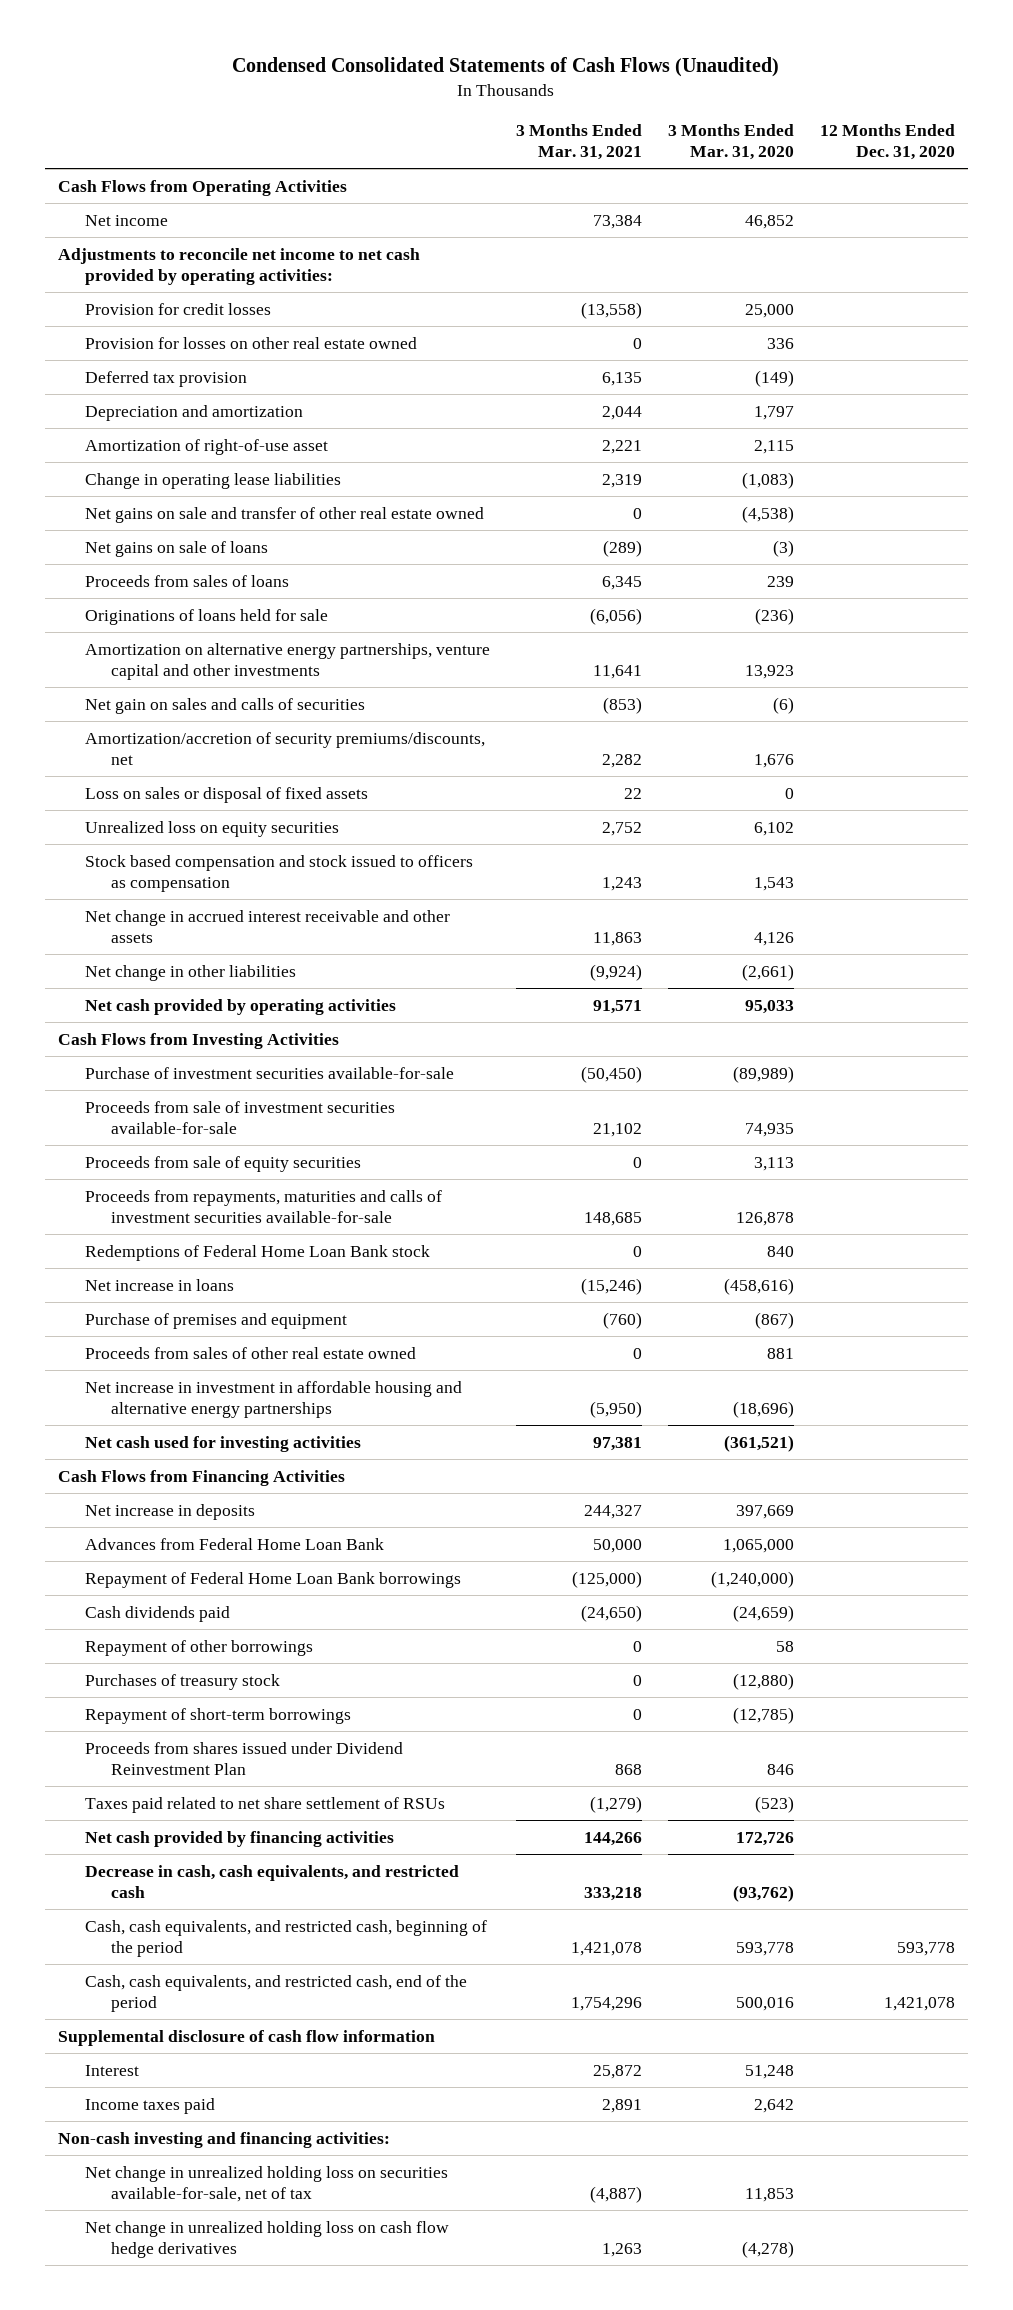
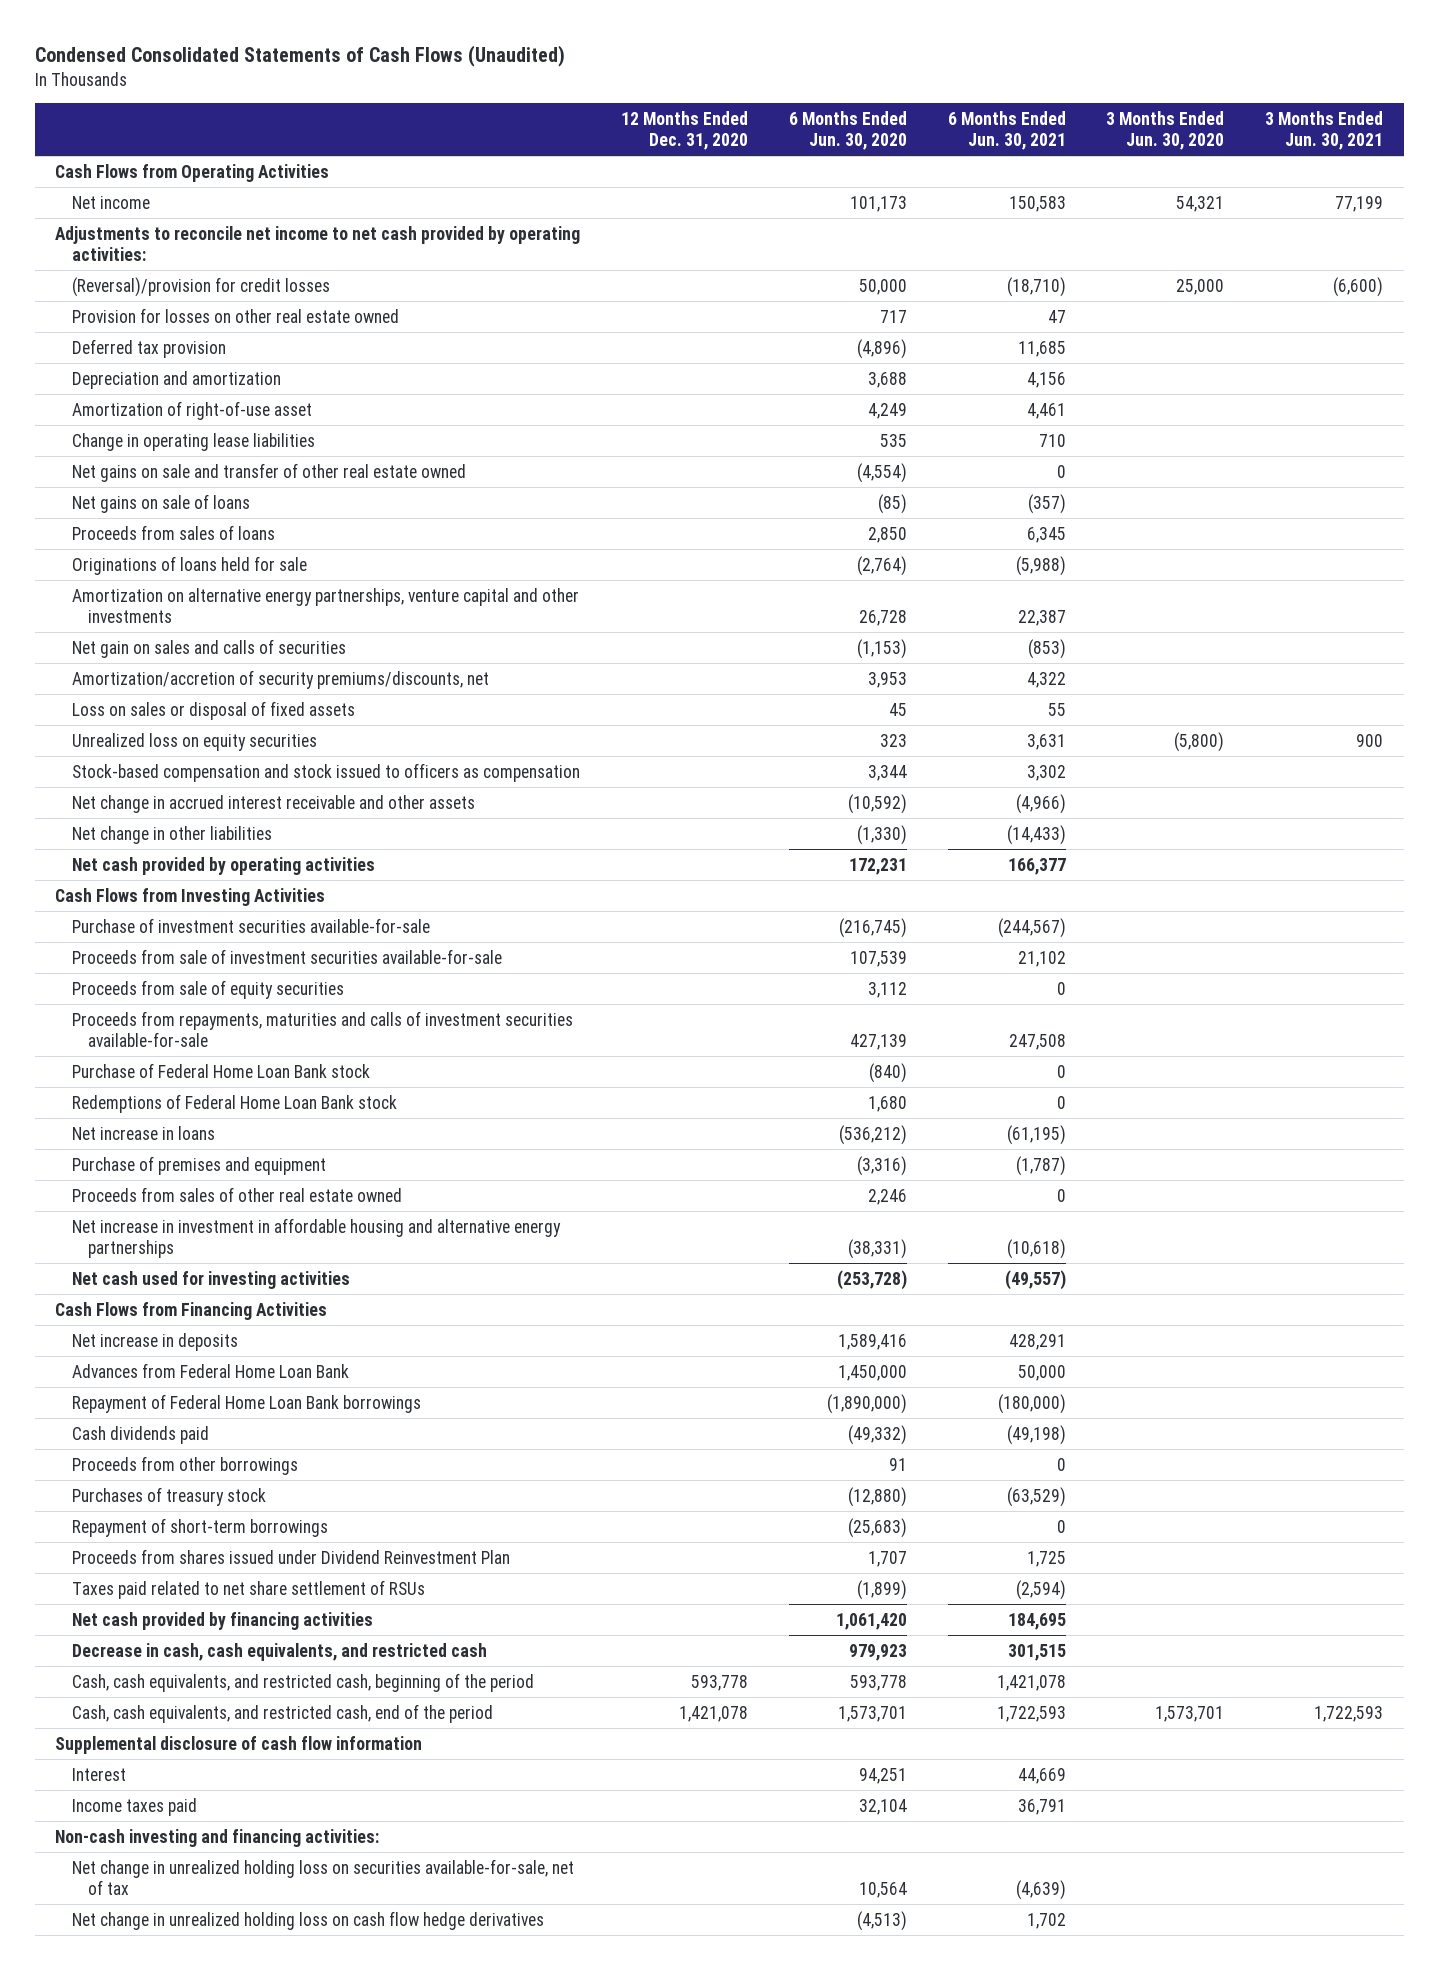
[515,124,642,161] 3 Months Ended Mar. 31, 2021 -> none
[667,124,794,161] 3 Months Ended Mar. 31, 2020 -> none
none -> [788,111,907,151] 6 Months Ended Jun. 30, 2020
none -> [947,111,1066,151] 6 Months Ended Jun. 30, 2021
none -> [1106,111,1225,151] 3 Months Ended Jun. 30, 2020
none -> [1265,111,1384,151] 3 Months Ended Jun. 30, 2021
[84,302,271,315] Provision for credit losses -> [71,276,330,297] (Reversal)/provision for credit losses
[84,854,473,892] Stock based compensation and stock issued to officers as compensation -> [71,762,580,782] Stock-based compensation and stock issued to officers as compensation
none -> [71,1062,370,1078] Purchase of Federal Home Loan Bank stock
[84,1639,313,1656] Repayment of other borrowings -> none
none -> [71,1455,298,1475] Proceeds from other borrowings

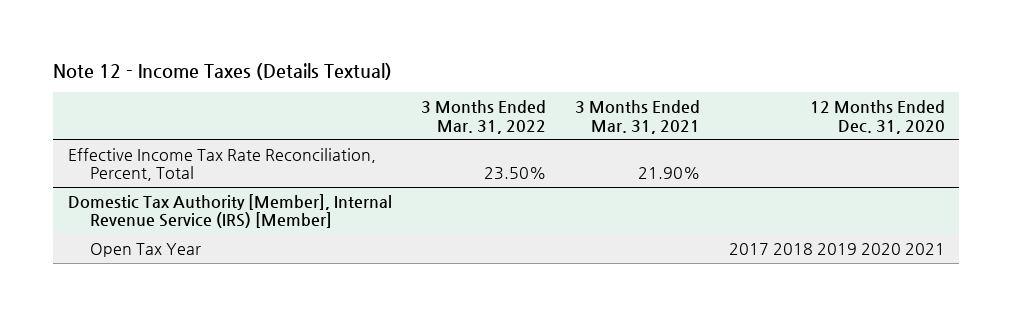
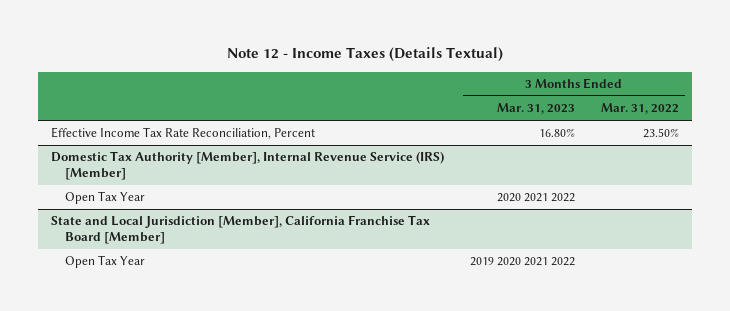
[574,100,700,134] 3 Months Ended Mar. 31, 2021 -> none
[809,100,945,134] 12 Months Ended Dec. 31, 2020 -> none
none -> [496,103,575,115] Mar. 31, 2023
[67,147,376,182] Effective Income Tax Rate Reconciliation, Percent, Total -> [50,127,315,140] Effective Income Tax Rate Reconciliation, Percent
none -> [50,215,430,245] State and Local Jurisdiction [Member], California Franchise Tax Board [Member]
none -> [65,255,146,269] Open Tax Year

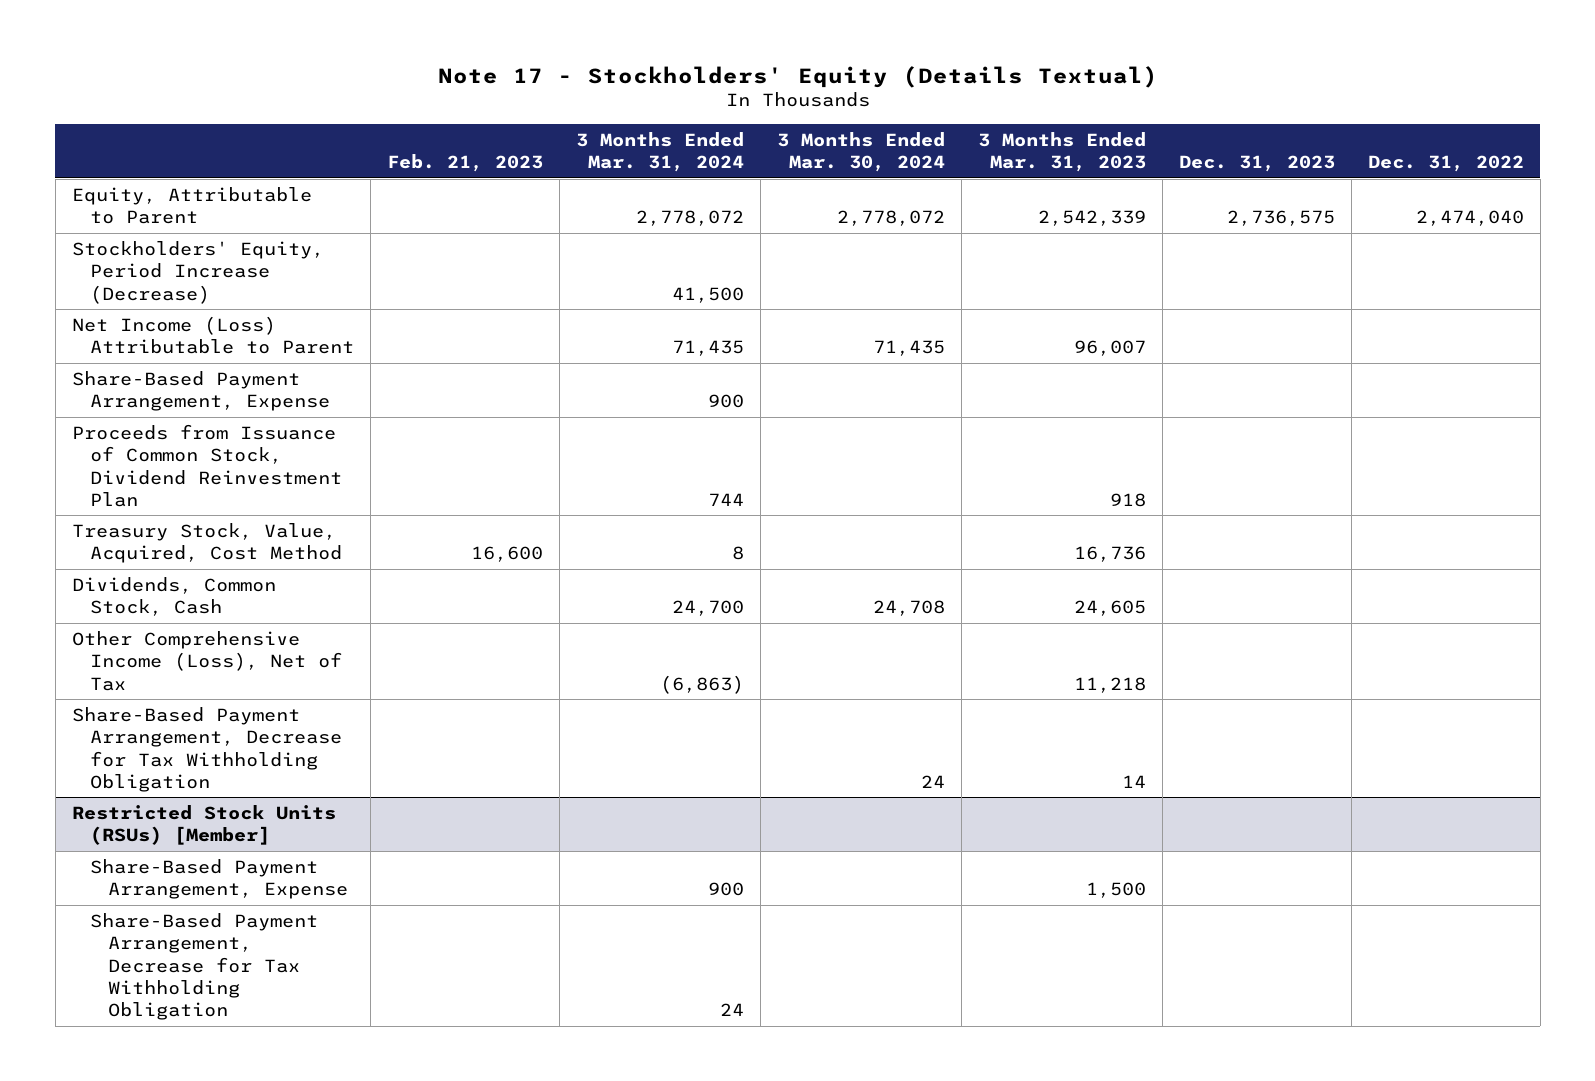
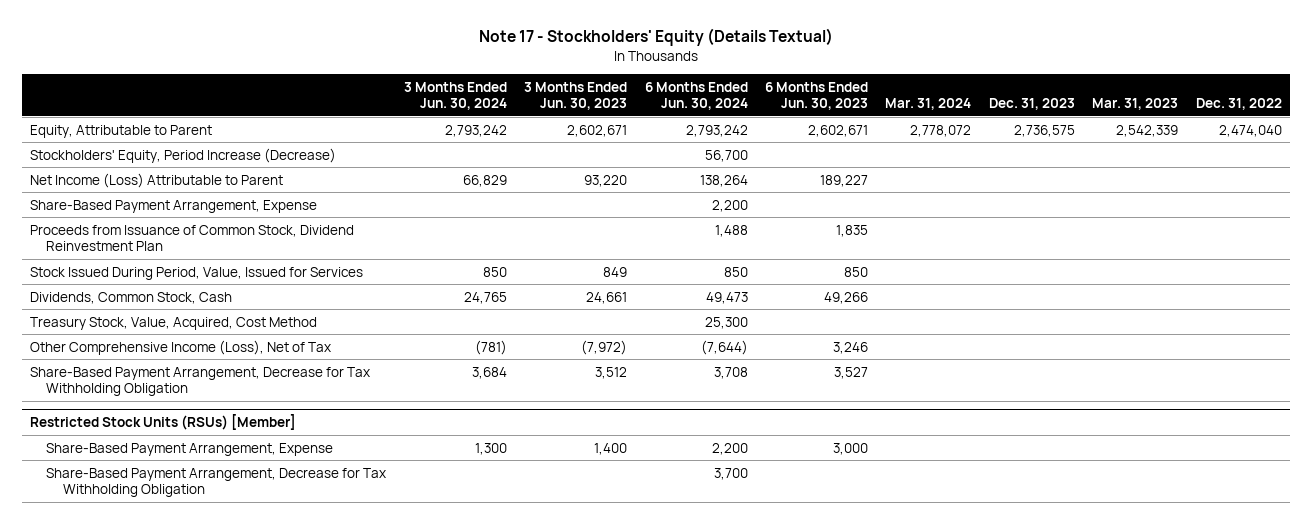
[386,154,543,173] Feb. 21, 2023 -> none
[575,132,744,173] 3 Months Ended Mar. 31, 2024 -> none
[776,132,945,173] 3 Months Ended Mar. 30, 2024 -> none
[977,132,1146,173] 3 Months Ended Mar. 31, 2023 -> none
none -> [403,81,507,111] 3 Months Ended Jun. 30, 2024
none -> [524,81,628,111] 3 Months Ended Jun. 30, 2023
none -> [644,81,748,111] 6 Months Ended Jun. 30, 2024
none -> [765,81,869,111] 6 Months Ended Jun. 30, 2023
none -> [885,98,972,111] Mar. 31, 2024
none -> [1092,98,1179,111] Mar. 31, 2023
none -> [30,266,364,280] Stock Issued During Period, Value, Issued for Services
[71,522,342,564] Treasury Stock, Value, Acquired, Cost Method -> [30,316,318,330] Treasury Stock, Value, Acquired, Cost Method

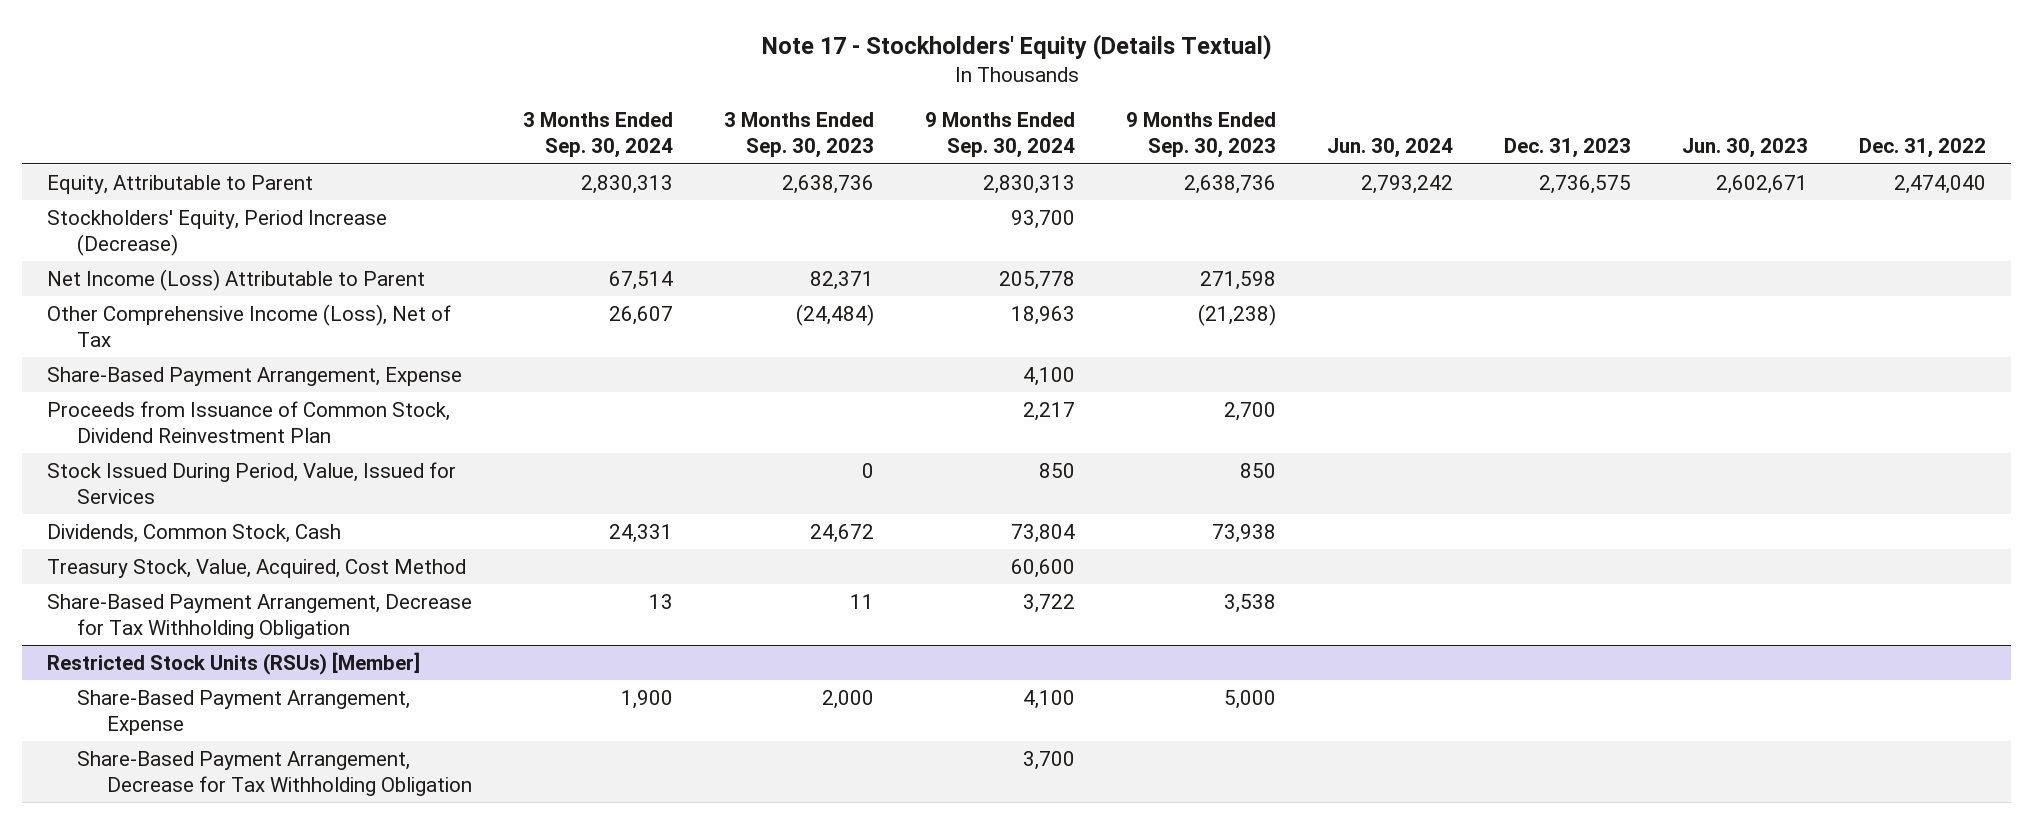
[403,81,507,111] 3 Months Ended Jun. 30, 2024 -> none
[524,81,628,111] 3 Months Ended Jun. 30, 2023 -> none
[644,81,748,111] 6 Months Ended Jun. 30, 2024 -> none
[765,81,869,111] 6 Months Ended Jun. 30, 2023 -> none
[885,98,972,111] Mar. 31, 2024 -> none
[1092,98,1179,111] Mar. 31, 2023 -> none
none -> [523,112,674,159] 3 Months Ended Sep. 30, 2024
none -> [724,112,875,159] 3 Months Ended Sep. 30, 2023
none -> [925,112,1076,159] 9 Months Ended Sep. 30, 2024
none -> [1126,112,1277,159] 9 Months Ended Sep. 30, 2023
none -> [1327,138,1454,159] Jun. 30, 2024
none -> [1681,138,1808,159] Jun. 30, 2023
[30,339,332,355] Other Comprehensive Income (Loss), Net of Tax -> [47,303,452,347] Other Comprehensive Income (Loss), Net of Tax

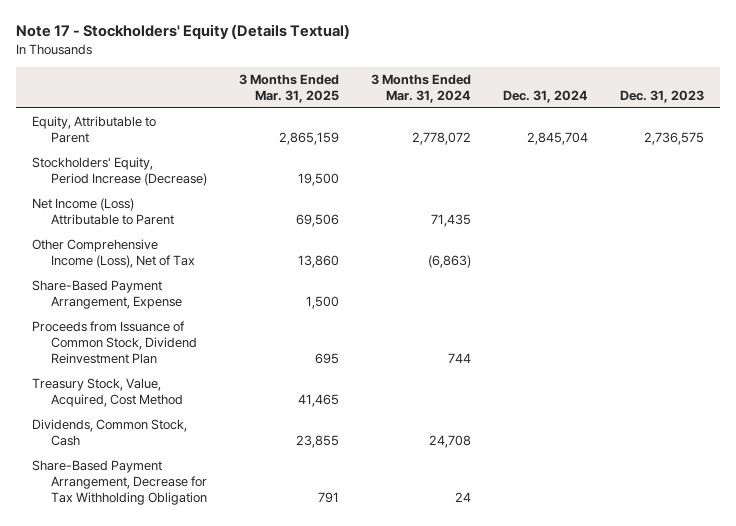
[523,112,674,159] 3 Months Ended Sep. 30, 2024 -> none
[724,112,875,159] 3 Months Ended Sep. 30, 2023 -> none
[925,112,1076,159] 9 Months Ended Sep. 30, 2024 -> none
[1126,112,1277,159] 9 Months Ended Sep. 30, 2023 -> none
[1327,138,1454,159] Jun. 30, 2024 -> none
[1681,138,1808,159] Jun. 30, 2023 -> none
[1858,138,1986,159] Dec. 31, 2022 -> none
none -> [238,73,339,103] 3 Months Ended Mar. 31, 2025
none -> [370,73,471,103] 3 Months Ended Mar. 31, 2024
none -> [502,89,588,103] Dec. 31, 2024
[47,461,457,504] Stock Issued During Period, Value, Issued for Services -> none
[47,523,342,543] Dividends, Common Stock, Cash -> [32,419,188,447] Dividends, Common Stock, Cash
[47,651,421,675] Restricted Stock Units (RSUs) [Member] -> none
[77,689,411,735] Share-Based Payment Arrangement, Expense -> none
[77,750,472,796] Share-Based Payment Arrangement, Decrease for Tax Withholding Obligation -> none

